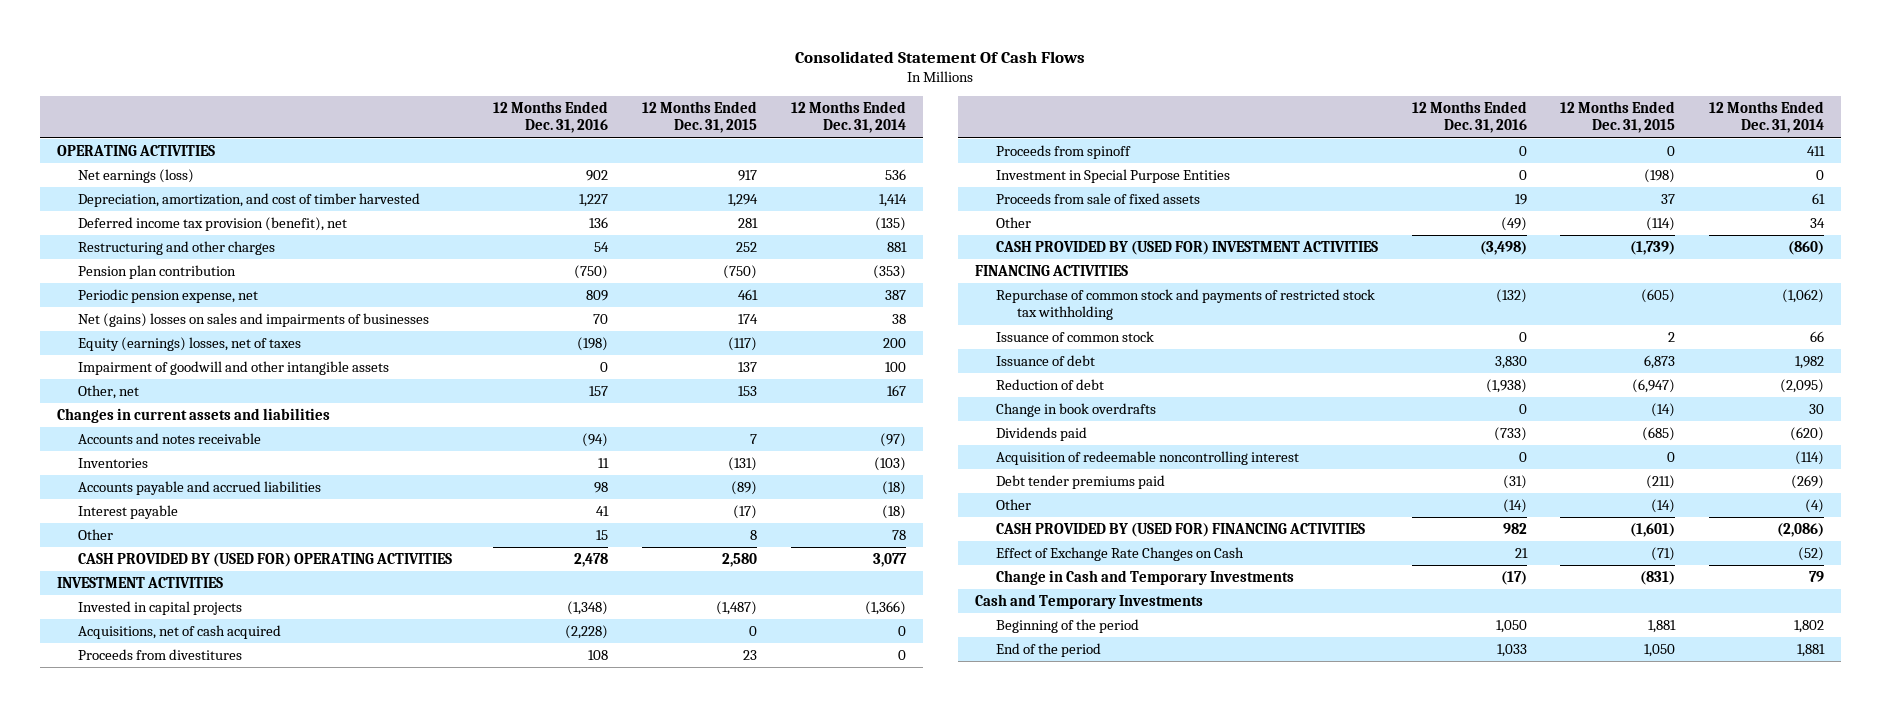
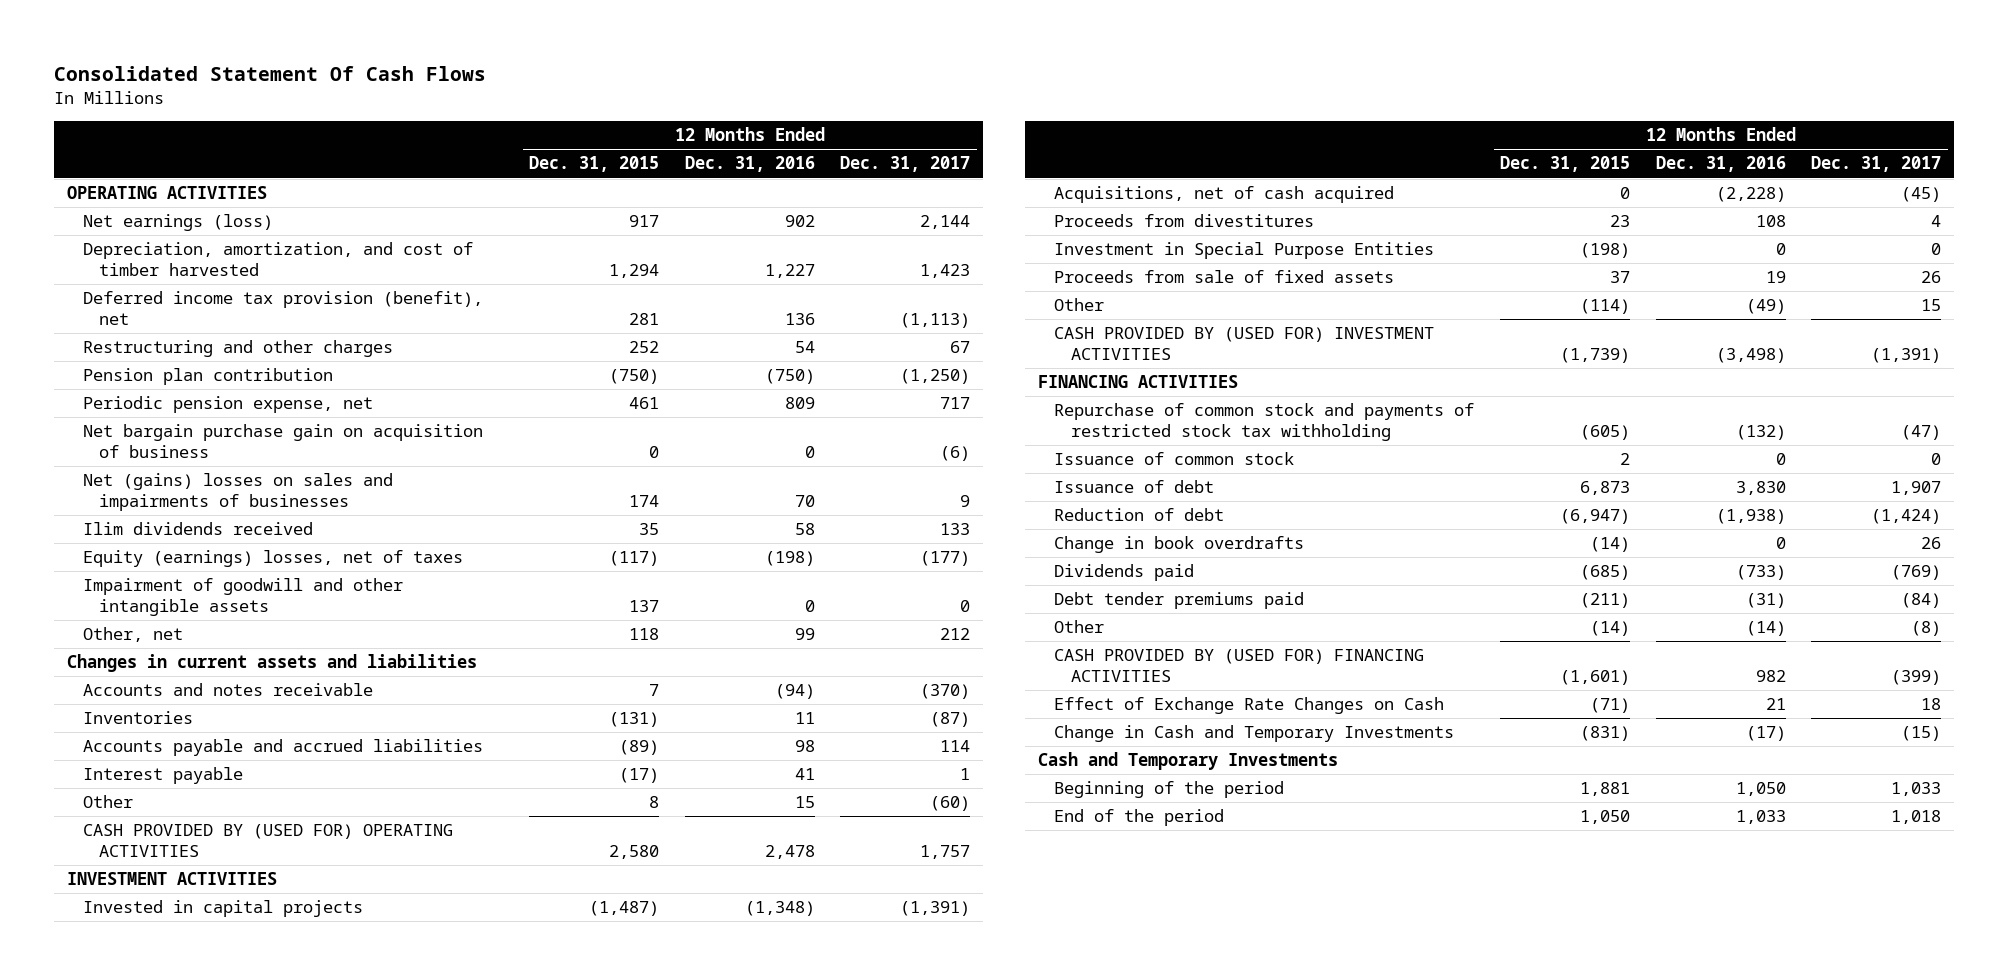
[790,101,906,134] 12 Months Ended Dec. 31, 2014 -> none
none -> [840,156,971,173] Dec. 31, 2017
none -> [83,424,484,458] Net bargain purchase gain on acquisition of business
none -> [83,522,314,536] Ilim dividends received
[589,386,609,397] 157 -> [794,628,815,641] 99
[738,386,758,397] 153 -> [628,628,659,641] 118
[995,145,1131,160] Proceeds from spinoff -> none
[995,451,1299,466] Acquisition of redeemable noncontrolling interest -> none

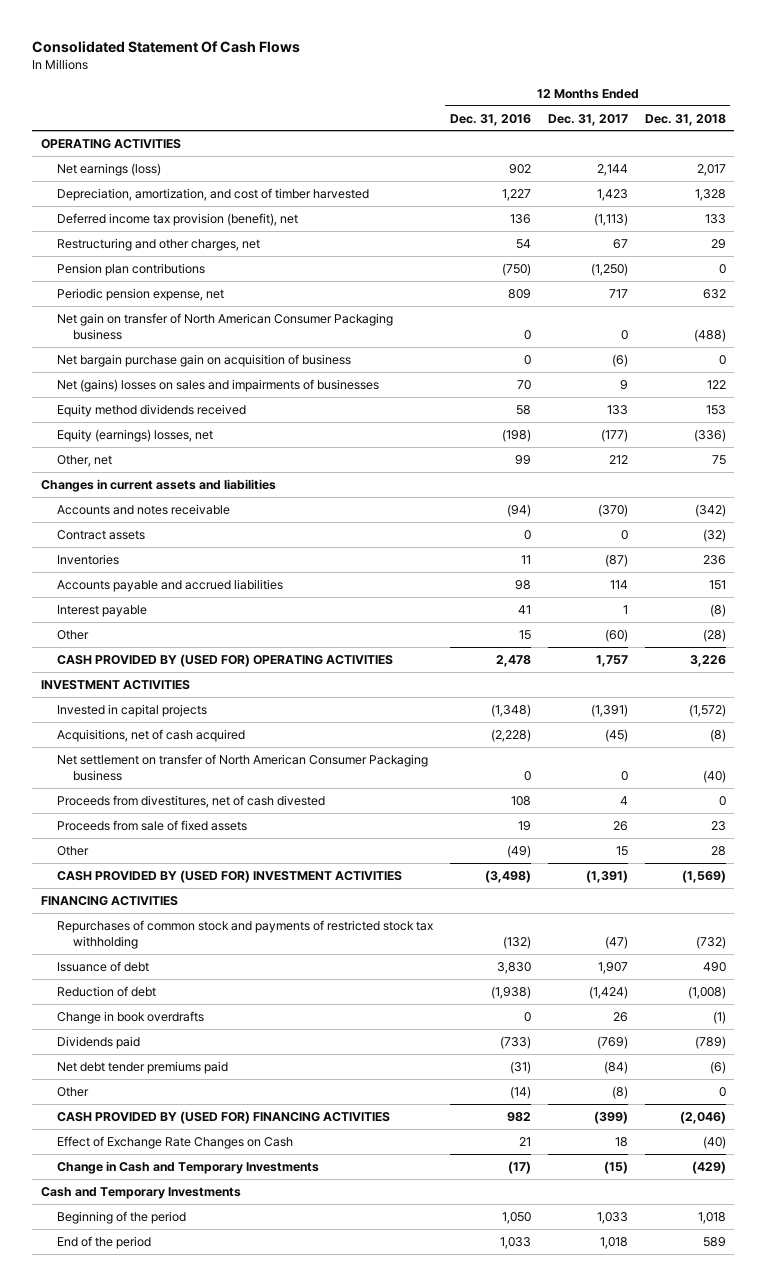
[528,156,659,173] Dec. 31, 2015 -> none
none -> [644,113,726,126] Dec. 31, 2018
[83,340,394,358] Restructuring and other charges -> [56,237,260,251] Restructuring and other charges, net
[83,368,334,386] Pension plan contribution -> [56,262,205,276] Pension plan contributions
none -> [56,312,393,341] Net gain on transfer of North American Consumer Packaging business
[83,578,404,616] Impairment of goodwill and other intangible assets -> none
[83,522,314,536] Ilim dividends received -> [56,403,246,417] Equity method dividends received
[83,550,464,568] Equity (earnings) losses, net of taxes -> [56,428,213,442] Equity (earnings) losses, net
none -> [56,529,145,540] Contract assets
[1054,242,1435,260] Investment in Special Purpose Entities -> none
none -> [56,753,428,782] Net settlement on transfer of North American Consumer Packaging business
[1054,214,1315,228] Proceeds from divestitures -> [56,794,325,808] Proceeds from divestitures, net of cash divested
[1054,452,1295,466] Issuance of common stock -> none
[1054,403,1475,441] Repurchase of common stock and payments of restricted stock tax withholding -> [56,919,433,950] Repurchases of common stock and payments of restricted stock tax withholding
[1054,592,1305,610] Debt tender premiums paid -> [56,1060,228,1074] Net debt tender premiums paid

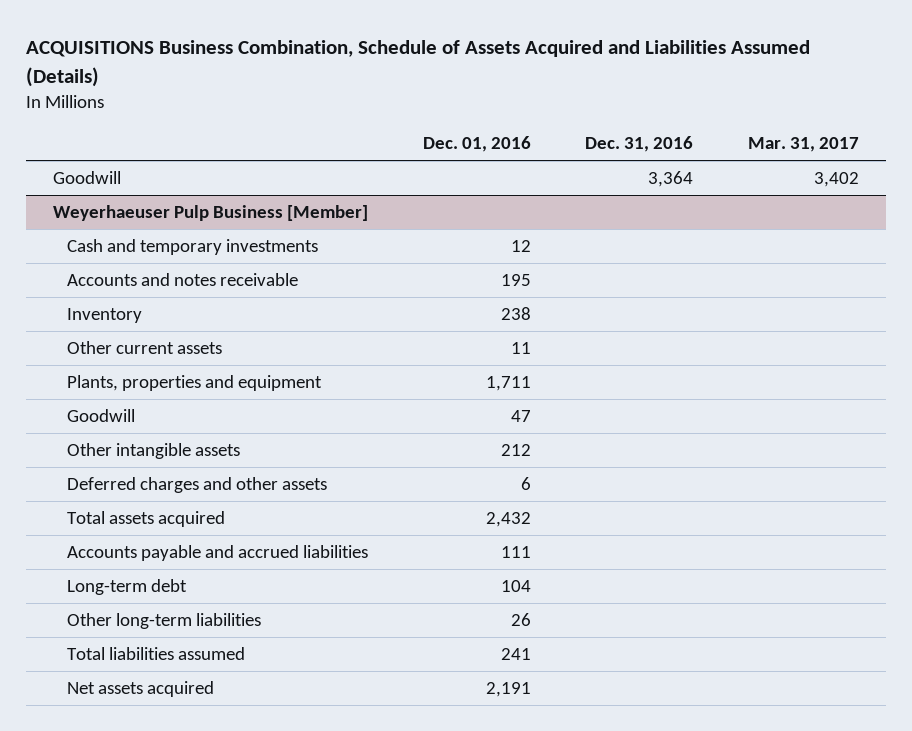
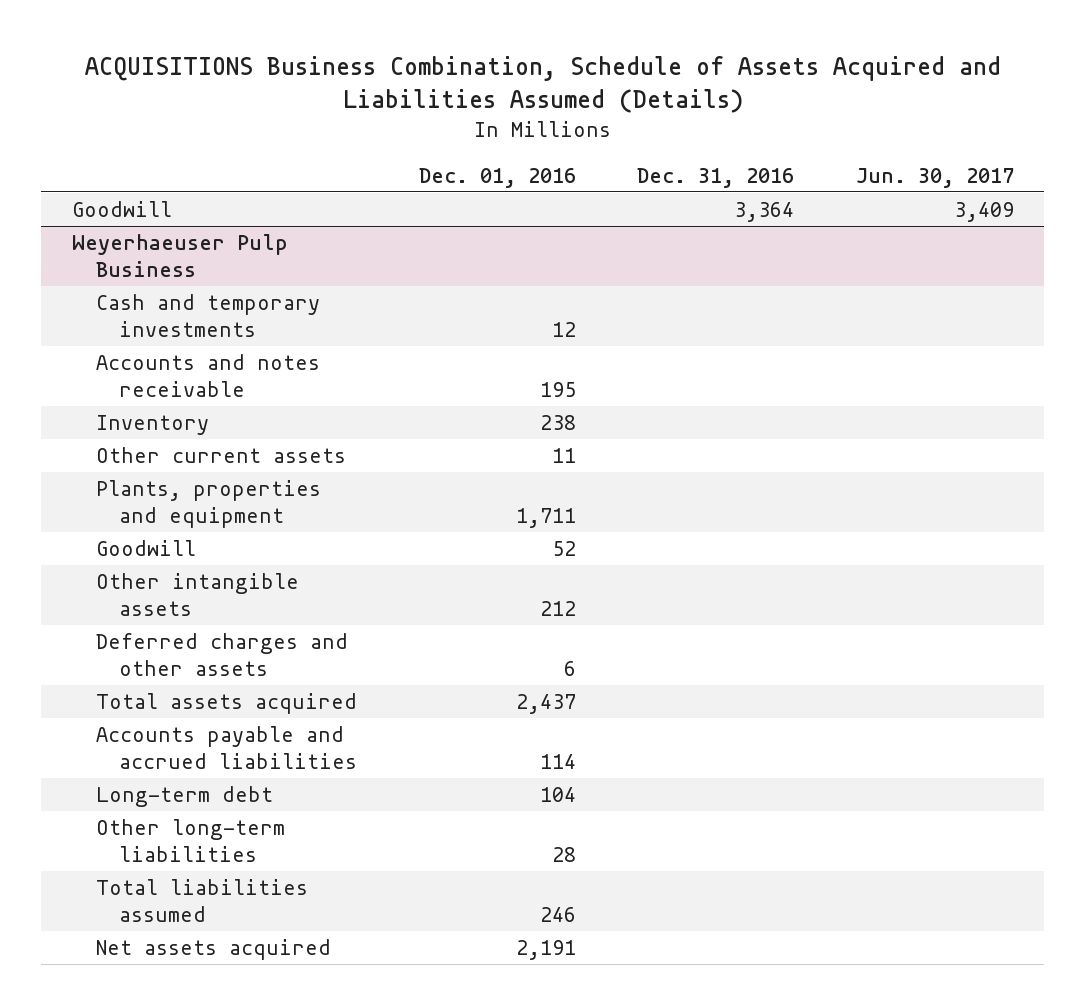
[747,137,859,153] Mar. 31, 2017 -> none
none -> [855,167,1014,188] Jun. 30, 2017
[53,204,369,221] Weyerhaeuser Pulp Business [Member] -> [72,233,289,277] Weyerhaeuser Pulp Business
[510,409,531,422] 47 -> [551,540,576,556] 52
[485,511,531,527] 2,432 -> [515,693,576,714] 2,437
[500,545,531,558] 111 -> [539,753,576,769] 114
[510,612,531,626] 26 -> [551,846,576,862] 28
[500,647,531,660] 241 -> [539,906,576,922] 246

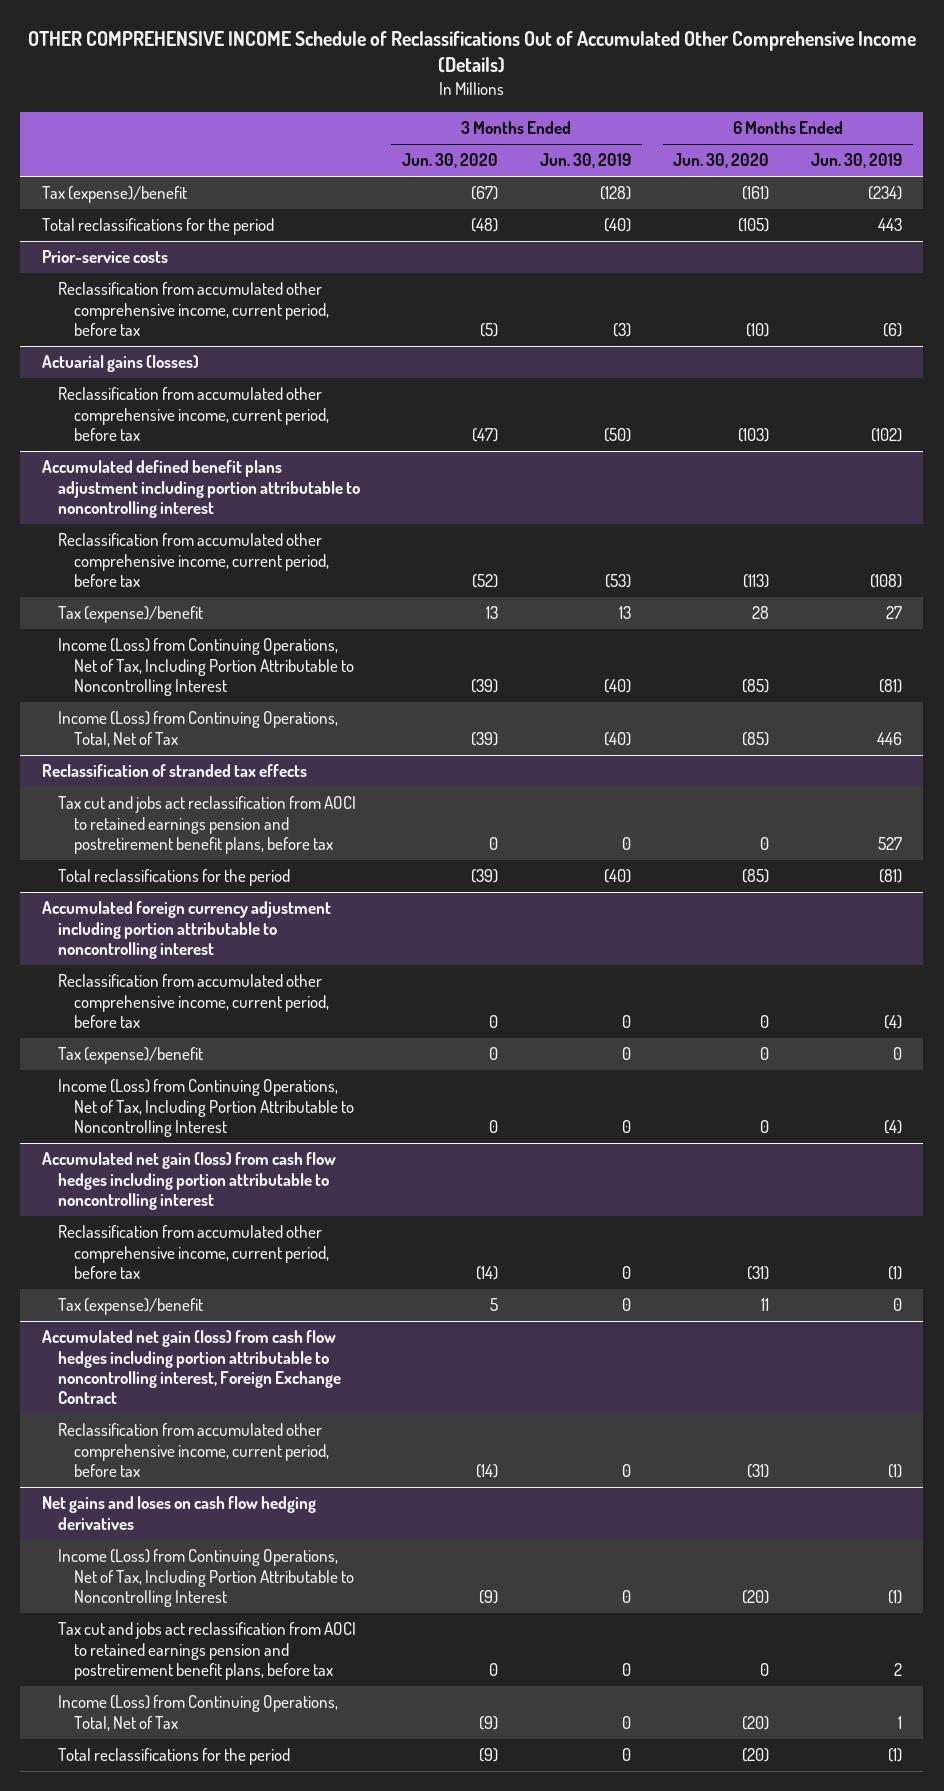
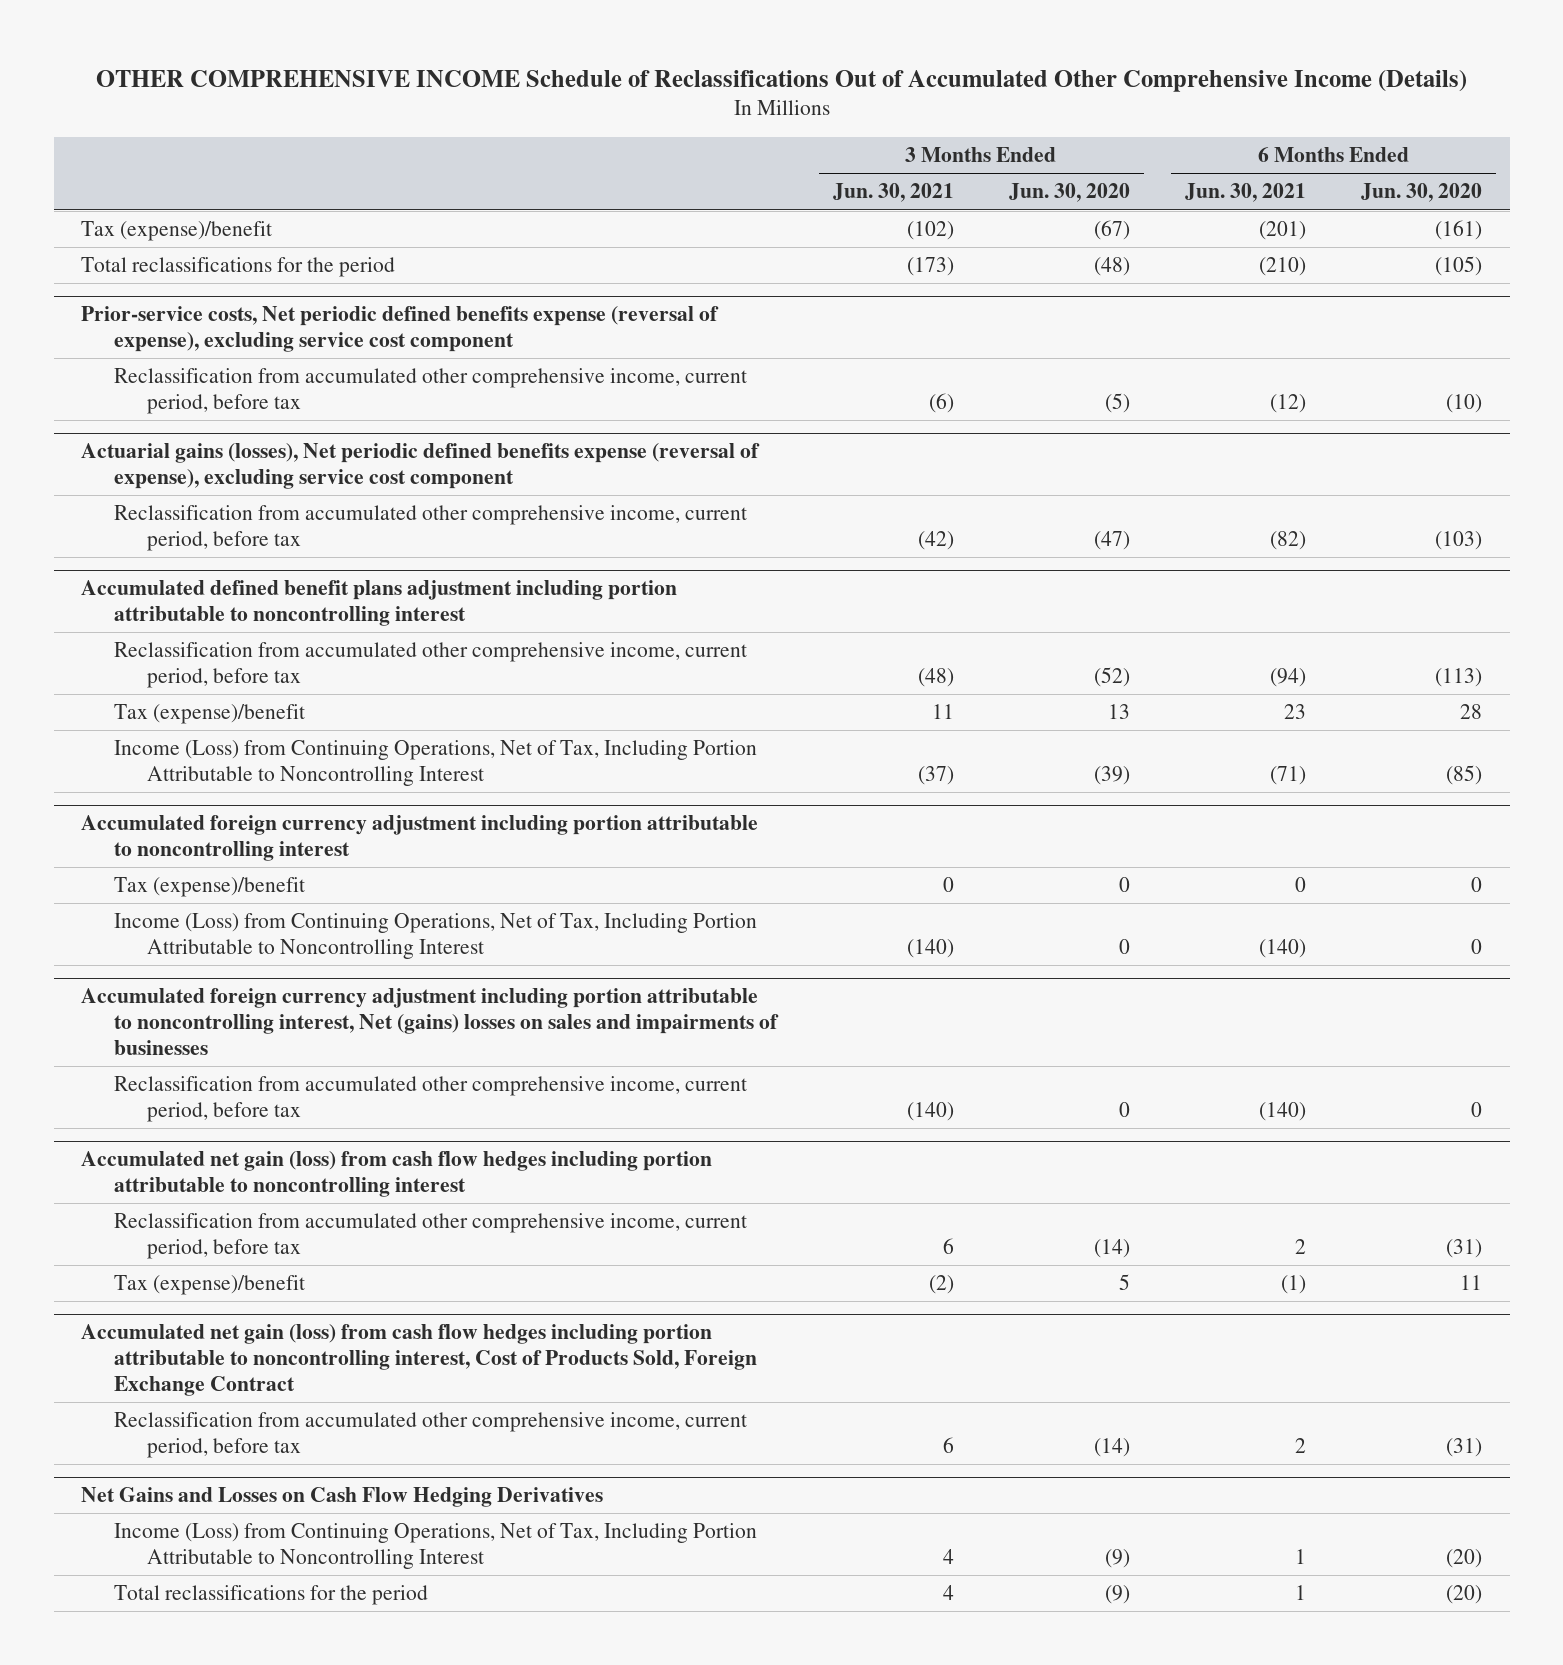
[540,153,632,169] Jun. 30, 2019 -> none
[811,153,903,169] Jun. 30, 2019 -> none
none -> [832,183,954,203] Jun. 30, 2021
none -> [1184,183,1306,203] Jun. 30, 2021
[41,250,168,264] Prior-service costs -> none
none -> [81,306,720,353] Prior-service costs, Net periodic defined benefits expense (reversal of expense), excluding service cost component
[41,355,199,373] Actuarial gains (losses) -> none
none -> [81,443,761,490] Actuarial gains (losses), Net periodic defined benefits expense (reversal of expense), excluding service cost component
[57,711,338,747] Income (Loss) from Continuing Operations, Total, Net of Tax -> none
[41,764,307,778] Reclassification of stranded tax effects -> none
[57,796,356,854] Tax cut and jobs act reclassification from AOCI to retained earnings pension and postretirement benefit plans, before tax -> none
[57,869,290,887] Total reclassifications for the period -> none
[57,974,329,1028] Reclassification from accumulated other comprehensive income, current period, before tax -> none
none -> [81,988,780,1056] Accumulated foreign currency adjustment including portion attributable to noncontrolling interest, Net (gains) losses on sales and impairments of businesses
none -> [114,1076,748,1123] Reclassification from accumulated other comprehensive income, current period, before tax
[41,1330,341,1405] Accumulated net gain (loss) from cash flow hedges including portion attributable to noncontrolling interest, Foreign Exchange Contract -> [81,1324,758,1397] Accumulated net gain (loss) from cash flow hedges including portion attributable to noncontrolling interest, Cost of Products Sold, Foreign Exchange Contract
[41,1496,316,1530] Net gains and loses on cash flow hedging derivatives -> [81,1487,604,1508] Net Gains and Losses on Cash Flow Hedging Derivatives
[57,1622,356,1680] Tax cut and jobs act reclassification from AOCI to retained earnings pension and postretirement benefit plans, before tax -> none
[57,1695,338,1731] Income (Loss) from Continuing Operations, Total, Net of Tax -> none

